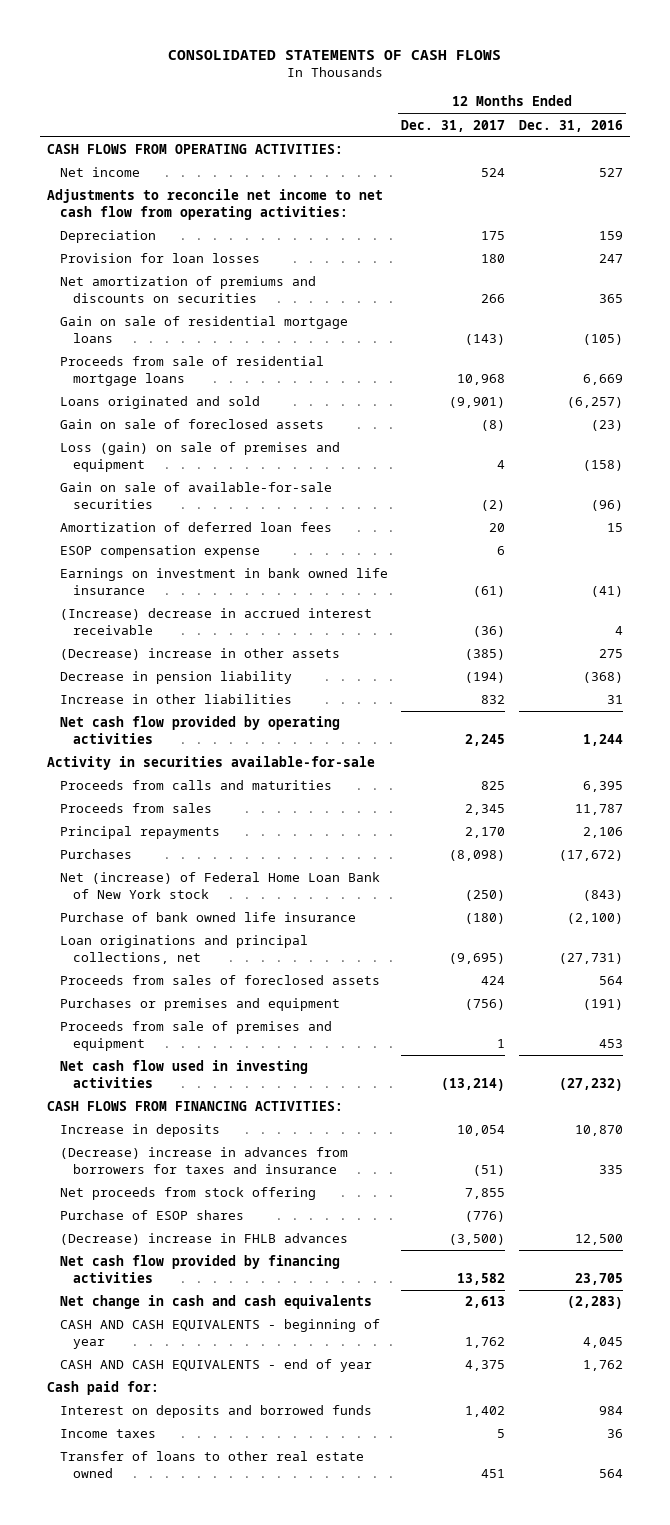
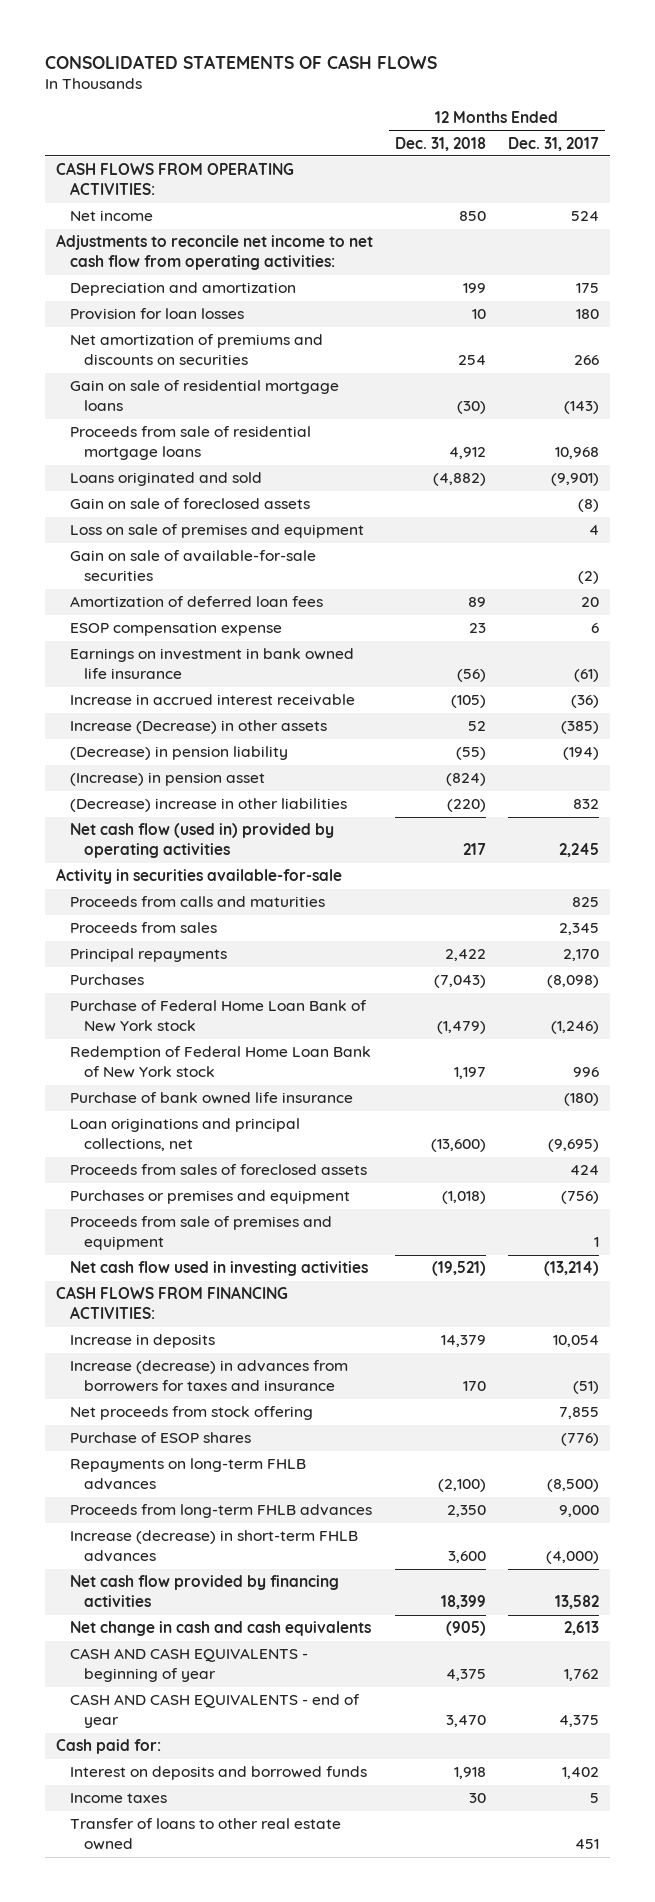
[518,119,623,132] Dec. 31, 2016 -> none
none -> [394,136,486,151] Dec. 31, 2018
[59,230,156,244] Depreciation -> [69,282,296,297] Depreciation and amortization
[59,442,340,472] Loss (gain) on sale of premises and equipment -> [69,524,364,539] Loss on sale of premises and equipment
[59,608,372,635] (Increase) decrease in accrued interest receivable -> [69,694,355,707] Increase in accrued interest receivable
[59,648,340,661] (Decrease) increase in other assets -> [69,720,327,735] Increase (Decrease) in other assets
[59,671,292,685] Decrease in pension liability -> [69,746,288,761] (Decrease) in pension liability
none -> [69,772,265,787] (Increase) in pension asset
[59,694,292,705] Increase in other liabilities -> [69,798,347,813] (Decrease) increase in other liabilities
[59,716,340,744] Net cash flow provided by operating activities -> [69,823,334,859] Net cash flow (used in) provided by operating activities
[59,872,380,899] Net (increase) of Federal Home Loan Bank of New York stock -> [69,1000,367,1033] Purchase of Federal Home Loan Bank of New York stock
[465,889,506,901] (250) -> [551,1021,600,1035] (1,246)
none -> [69,1046,371,1079] Redemption of Federal Home Loan Bank of New York stock
[59,1147,348,1174] (Decrease) increase in advances from borrowers for taxes and insurance -> [69,1360,348,1393] Increase (decrease) in advances from borrowers for taxes and insurance
none -> [69,1458,306,1491] Repayments on long-term FHLB advances
none -> [69,1504,372,1519] Proceeds from long-term FHLB advances
[59,1233,348,1246] (Decrease) increase in FHLB advances -> [69,1530,358,1563] Increase (decrease) in short-term FHLB advances
[449,1234,506,1246] (3,500) -> [546,1551,600,1565] (4,000)

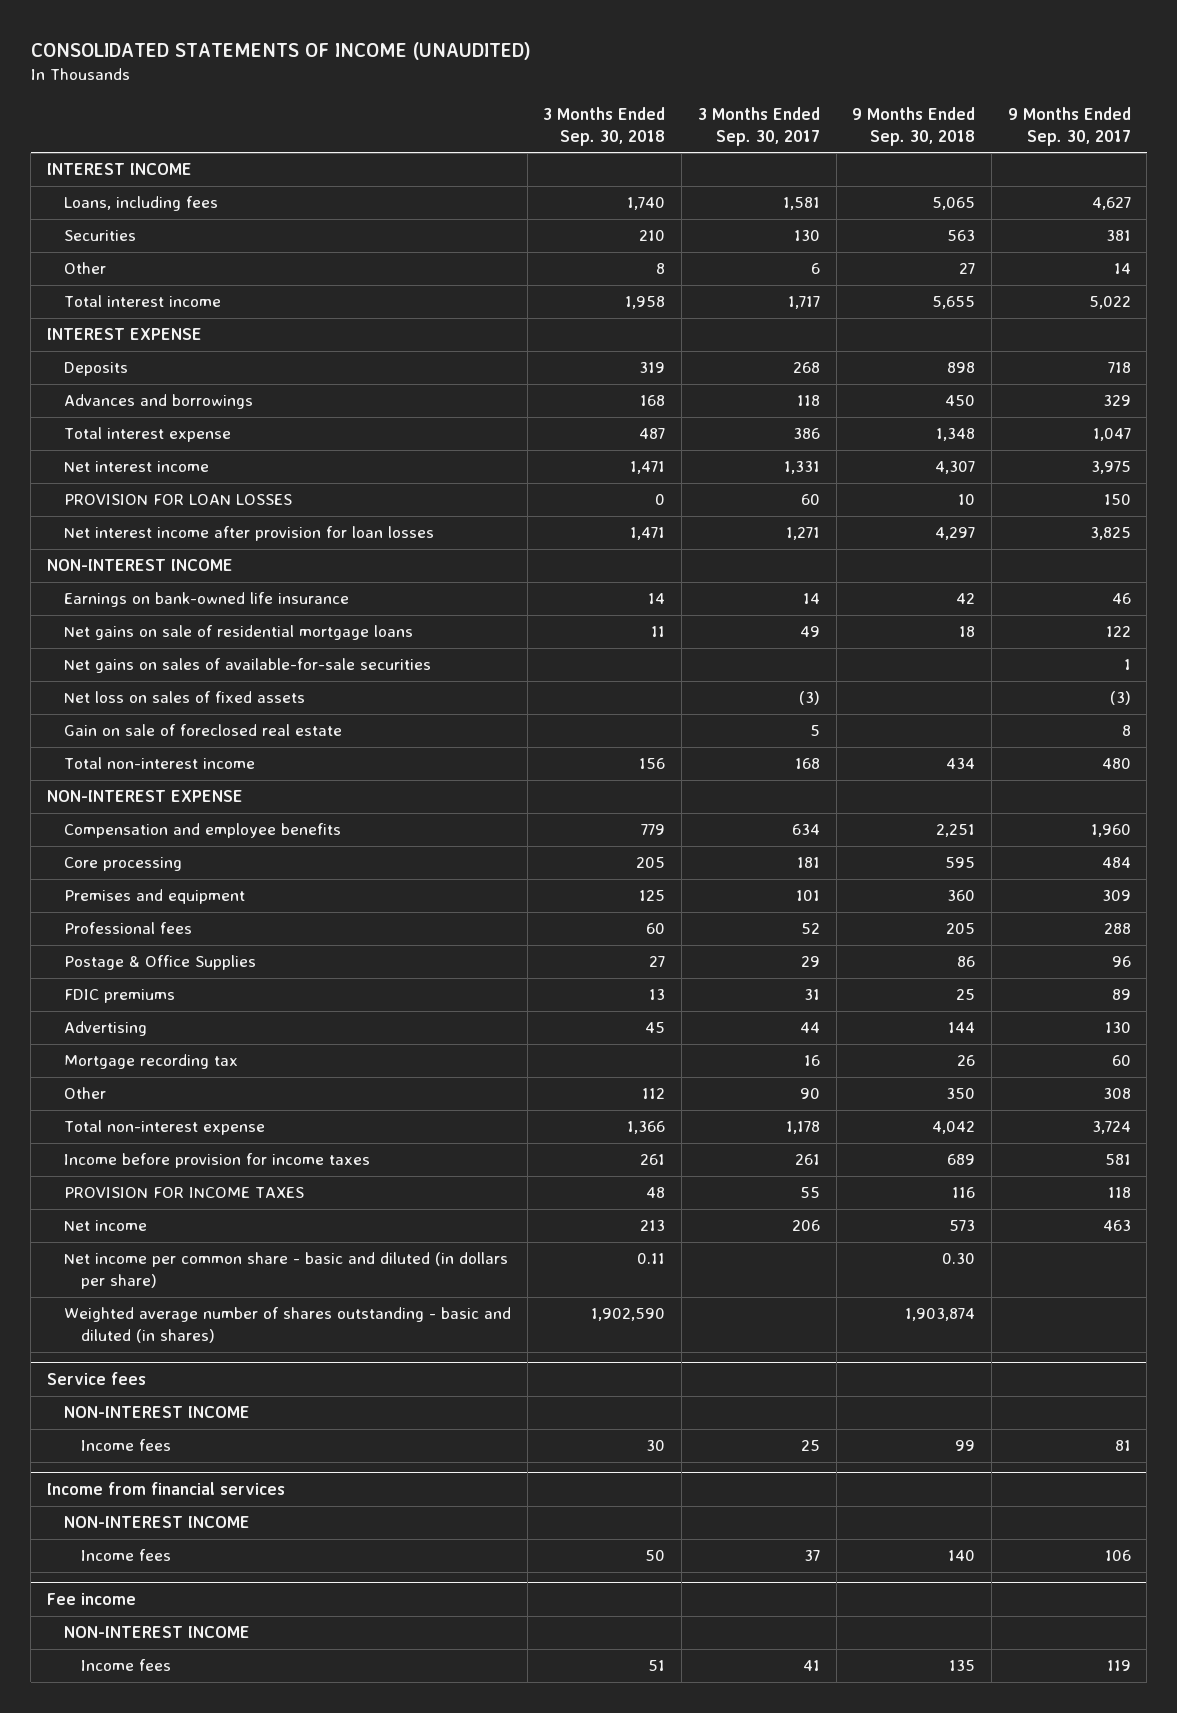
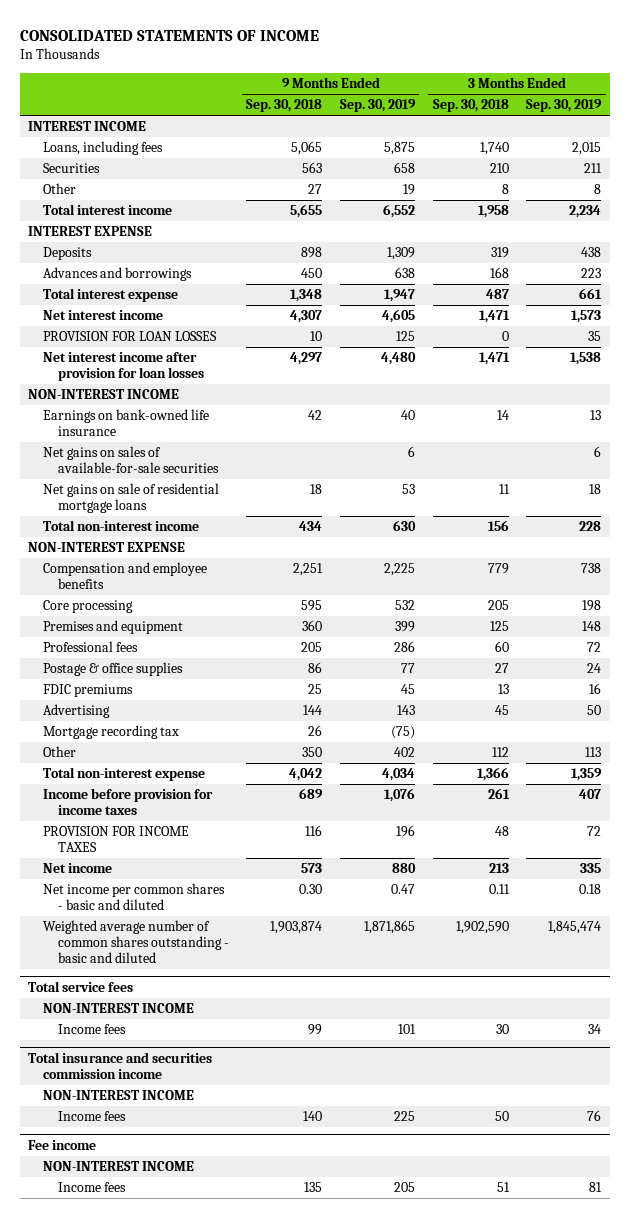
[30,42,531,61] CONSOLIDATED STATEMENTS OF INCOME (UNAUDITED) -> [19,29,319,41] CONSOLIDATED STATEMENTS OF INCOME
[697,106,820,146] 3 Months Ended Sep. 30, 2017 -> none
[1007,106,1131,146] 9 Months Ended Sep. 30, 2017 -> none
none -> [339,99,416,113] Sep. 30, 2019
none -> [526,99,603,113] Sep. 30, 2019
[63,691,305,704] Net loss on sales of fixed assets -> none
[63,724,342,737] Gain on sale of foreclosed real estate -> none
[63,625,413,641] Net gains on sale of residential mortgage loans -> [43,483,220,514] Net gains on sale of residential mortgage loans
[63,955,256,971] Postage & Office Supplies -> [43,662,184,677] Postage & office supplies
[63,1252,508,1290] Net income per common share - basic and diluted (in dollars per share) -> [43,883,226,911] Net income per common shares - basic and diluted
[63,1307,511,1344] Weighted average number of shares outstanding - basic and diluted (in shares) -> [43,920,229,963] Weighted average number of common shares outstanding - basic and diluted
[46,1372,146,1386] Service fees -> [28,981,134,993] Total service fees
[46,1482,285,1496] Income from financial services -> [28,1052,213,1079] Total insurance and securities commission income

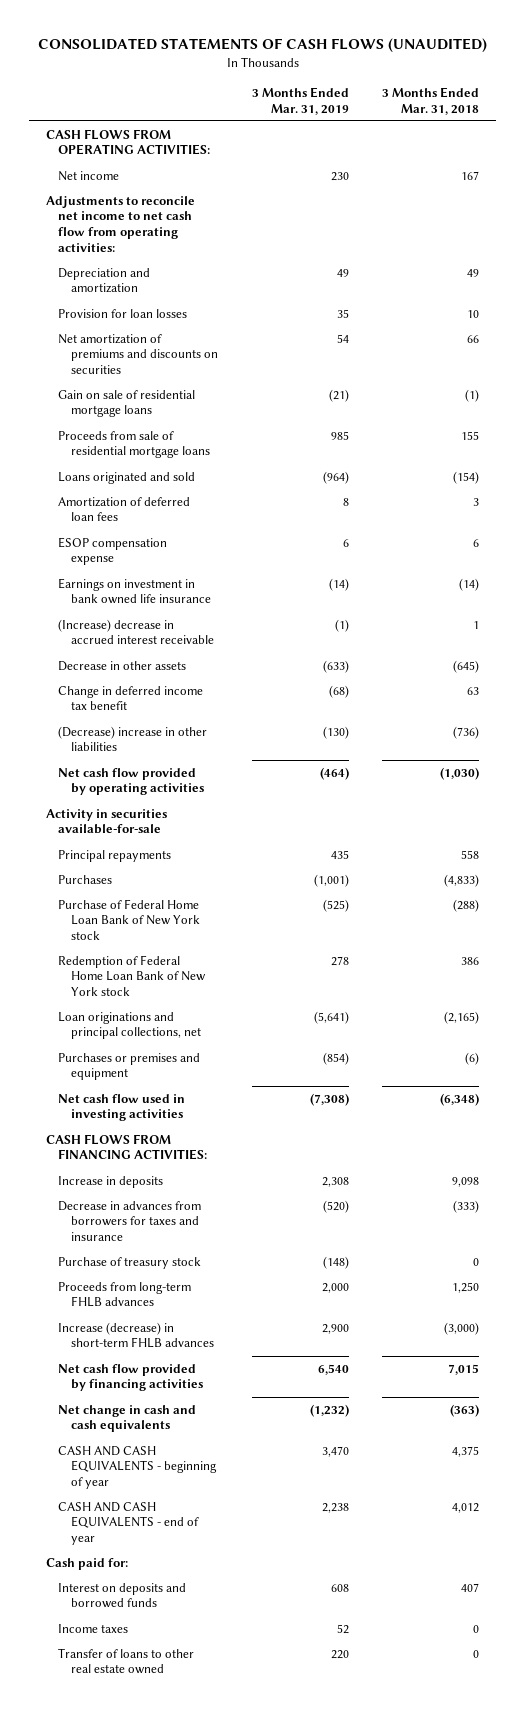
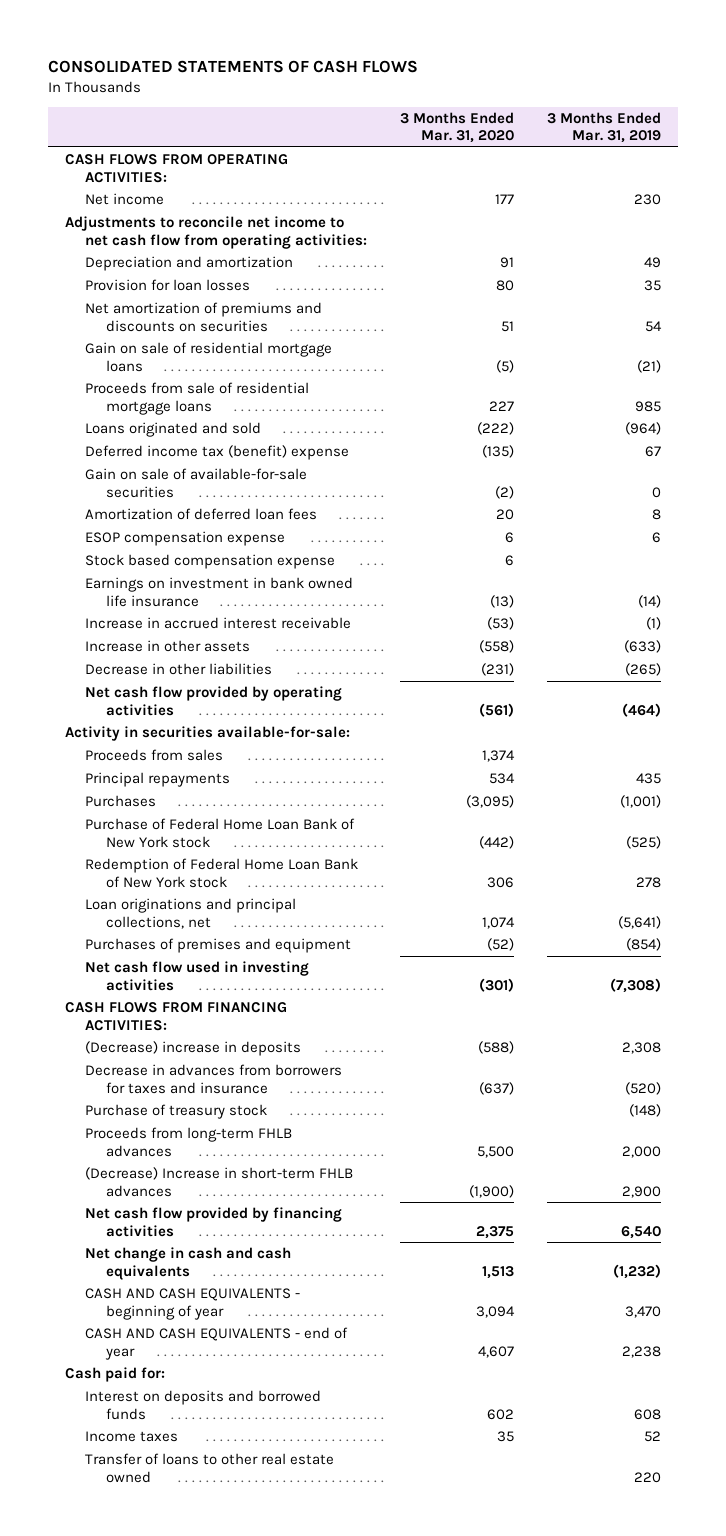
[37,38,487,54] CONSOLIDATED STATEMENTS OF CASH FLOWS (UNAUDITED) -> [48,59,419,73] CONSOLIDATED STATEMENTS OF CASH FLOWS
[382,86,480,115] 3 Months Ended Mar. 31, 2018 -> none
none -> [400,111,515,144] 3 Months Ended Mar. 31, 2020
none -> [85,445,350,461] Deferred income tax (benefit) expense
none -> [85,468,308,498] Gain on sale of available-for-sale securities
none -> [85,554,336,570] Stock based compensation expense
[58,685,204,711] Change in deferred income tax benefit -> none
[58,618,214,645] (Increase) decrease in accrued interest receivable -> [85,617,352,630] Increase in accrued interest receivable
[58,660,187,671] Decrease in other assets -> [85,640,251,653] Increase in other assets
[58,725,208,752] (Decrease) increase in other liabilities -> [85,663,273,676] Decrease in other liabilities
[322,725,349,739] (130) -> [625,663,662,677] (265)
[45,808,167,835] Activity in securities available-for-sale -> [64,726,350,742] Activity in securities available-for-sale:
none -> [85,749,224,762] Proceeds from sales
[58,1052,201,1081] Purchases or premises and equipment -> [85,938,352,954] Purchases of premises and equipment
[58,1175,164,1188] Increase in deposits -> [85,1041,302,1057] (Decrease) increase in deposits
[58,1321,214,1349] Increase (decrease) in short-term FHLB advances -> [85,1167,354,1197] (Decrease) Increase in short-term FHLB advances

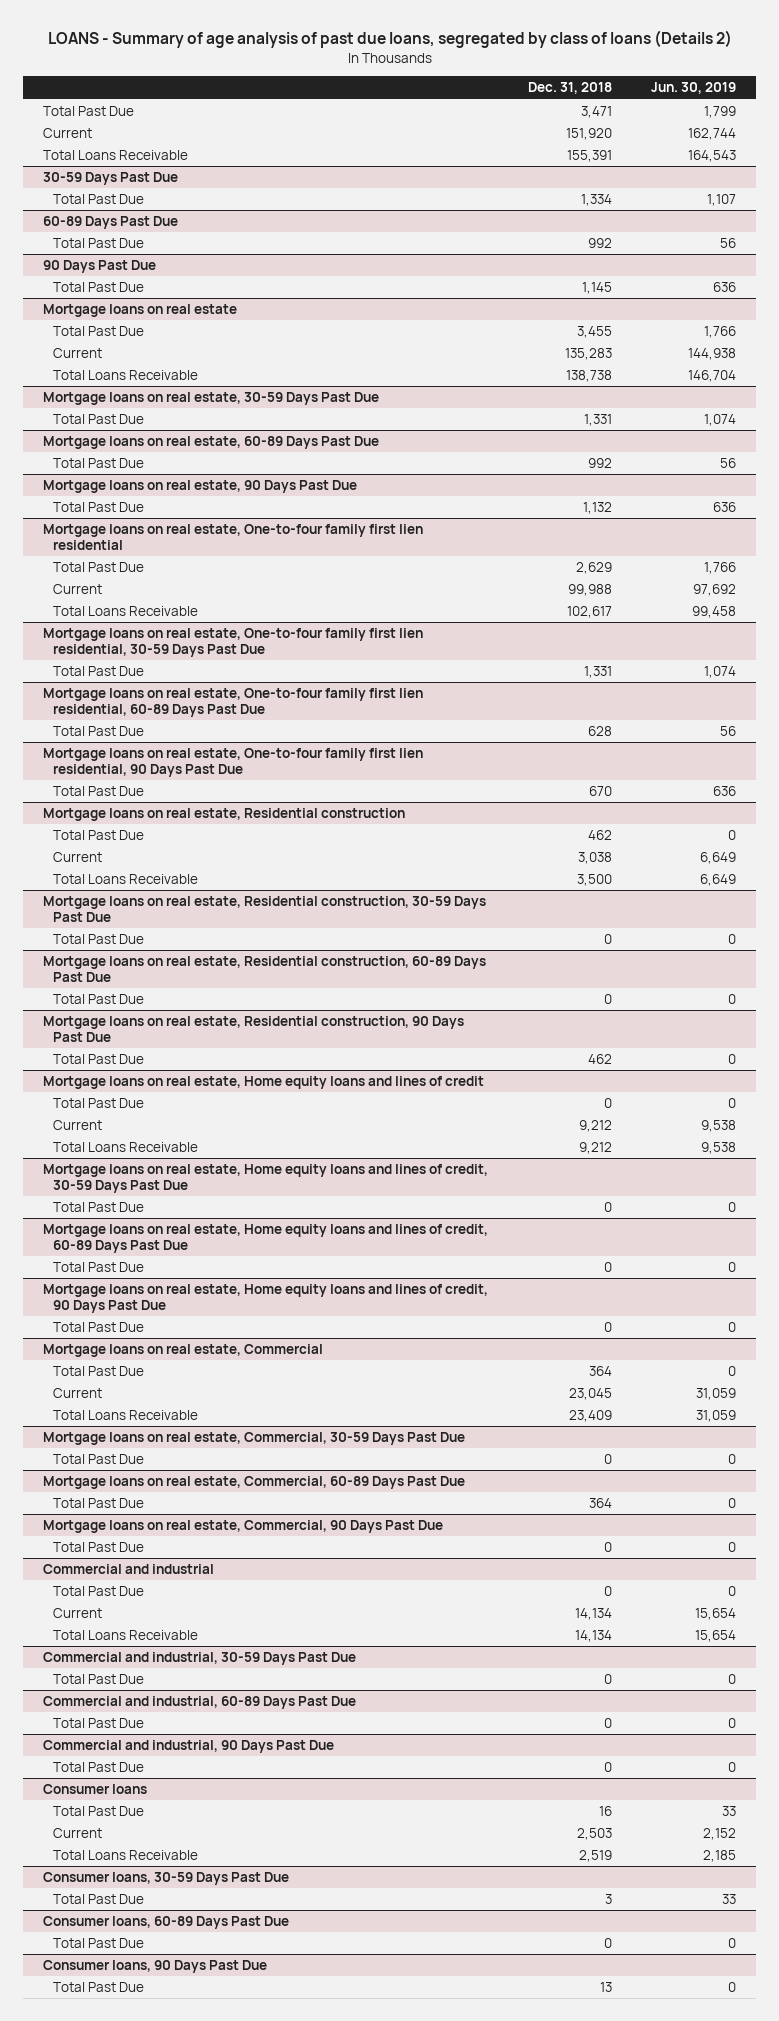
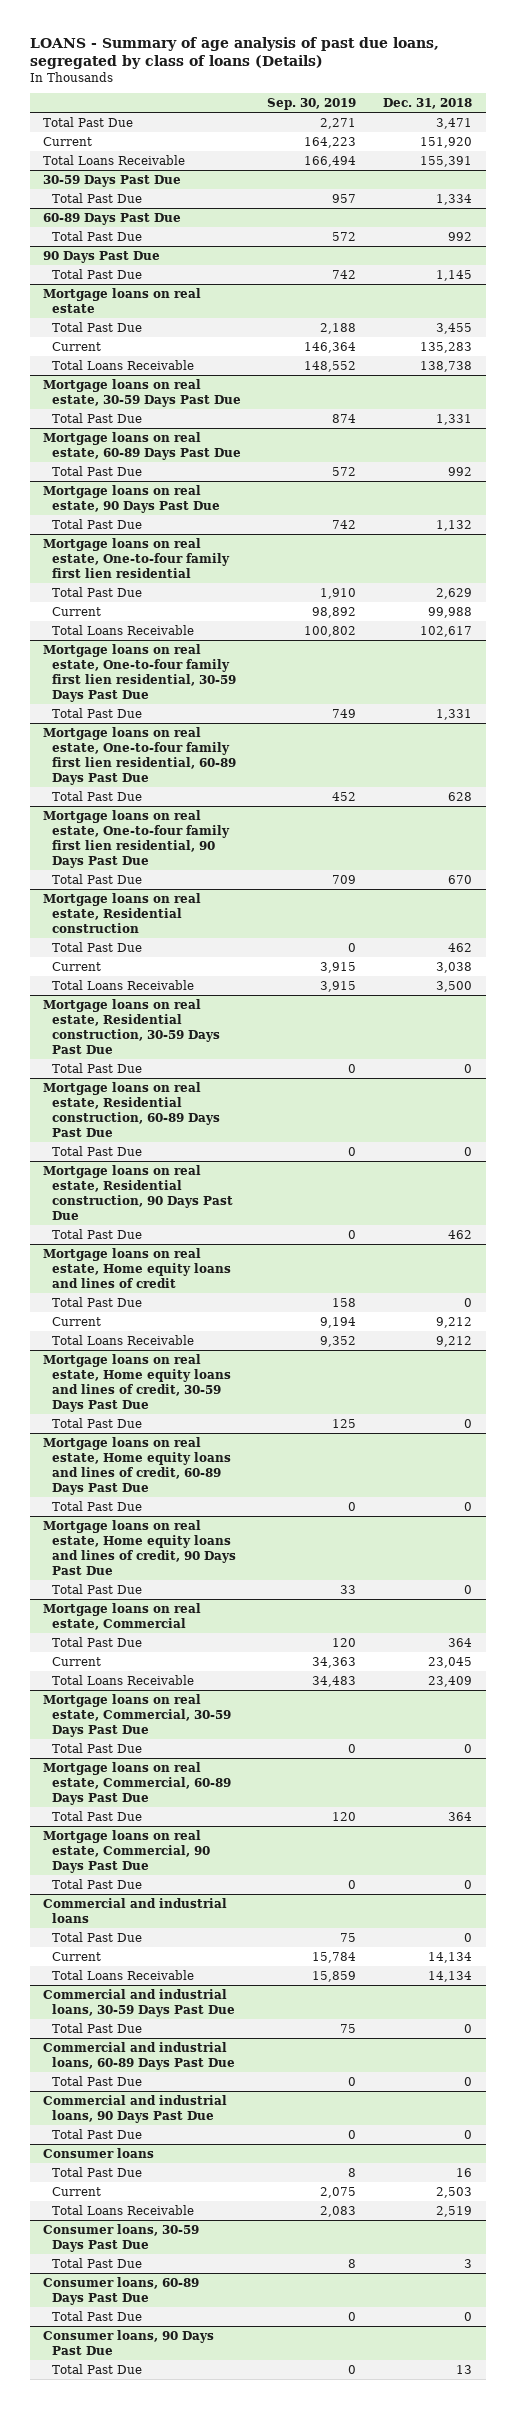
[47,30,732,49] LOANS - Summary of age analysis of past due loans, segregated by class of loans (Details 2) -> [29,36,439,69] LOANS - Summary of age analysis of past due loans, segregated by class of loans (Details)
[651,82,737,95] Jun. 30, 2019 -> none
none -> [267,98,357,111] Sep. 30, 2019
[43,1564,215,1575] Commercial and industrial -> [42,1897,227,1923] Commercial and industrial loans
[43,1652,357,1666] Commercial and industrial, 30-59 Days Past Due -> [42,1988,235,2017] Commercial and industrial loans, 30-59 Days Past Due
[43,1696,357,1710] Commercial and industrial, 60-89 Days Past Due -> [42,2041,235,2070] Commercial and industrial loans, 60-89 Days Past Due
[43,1740,335,1754] Commercial and industrial, 90 Days Past Due -> [42,2094,227,2123] Commercial and industrial loans, 90 Days Past Due

